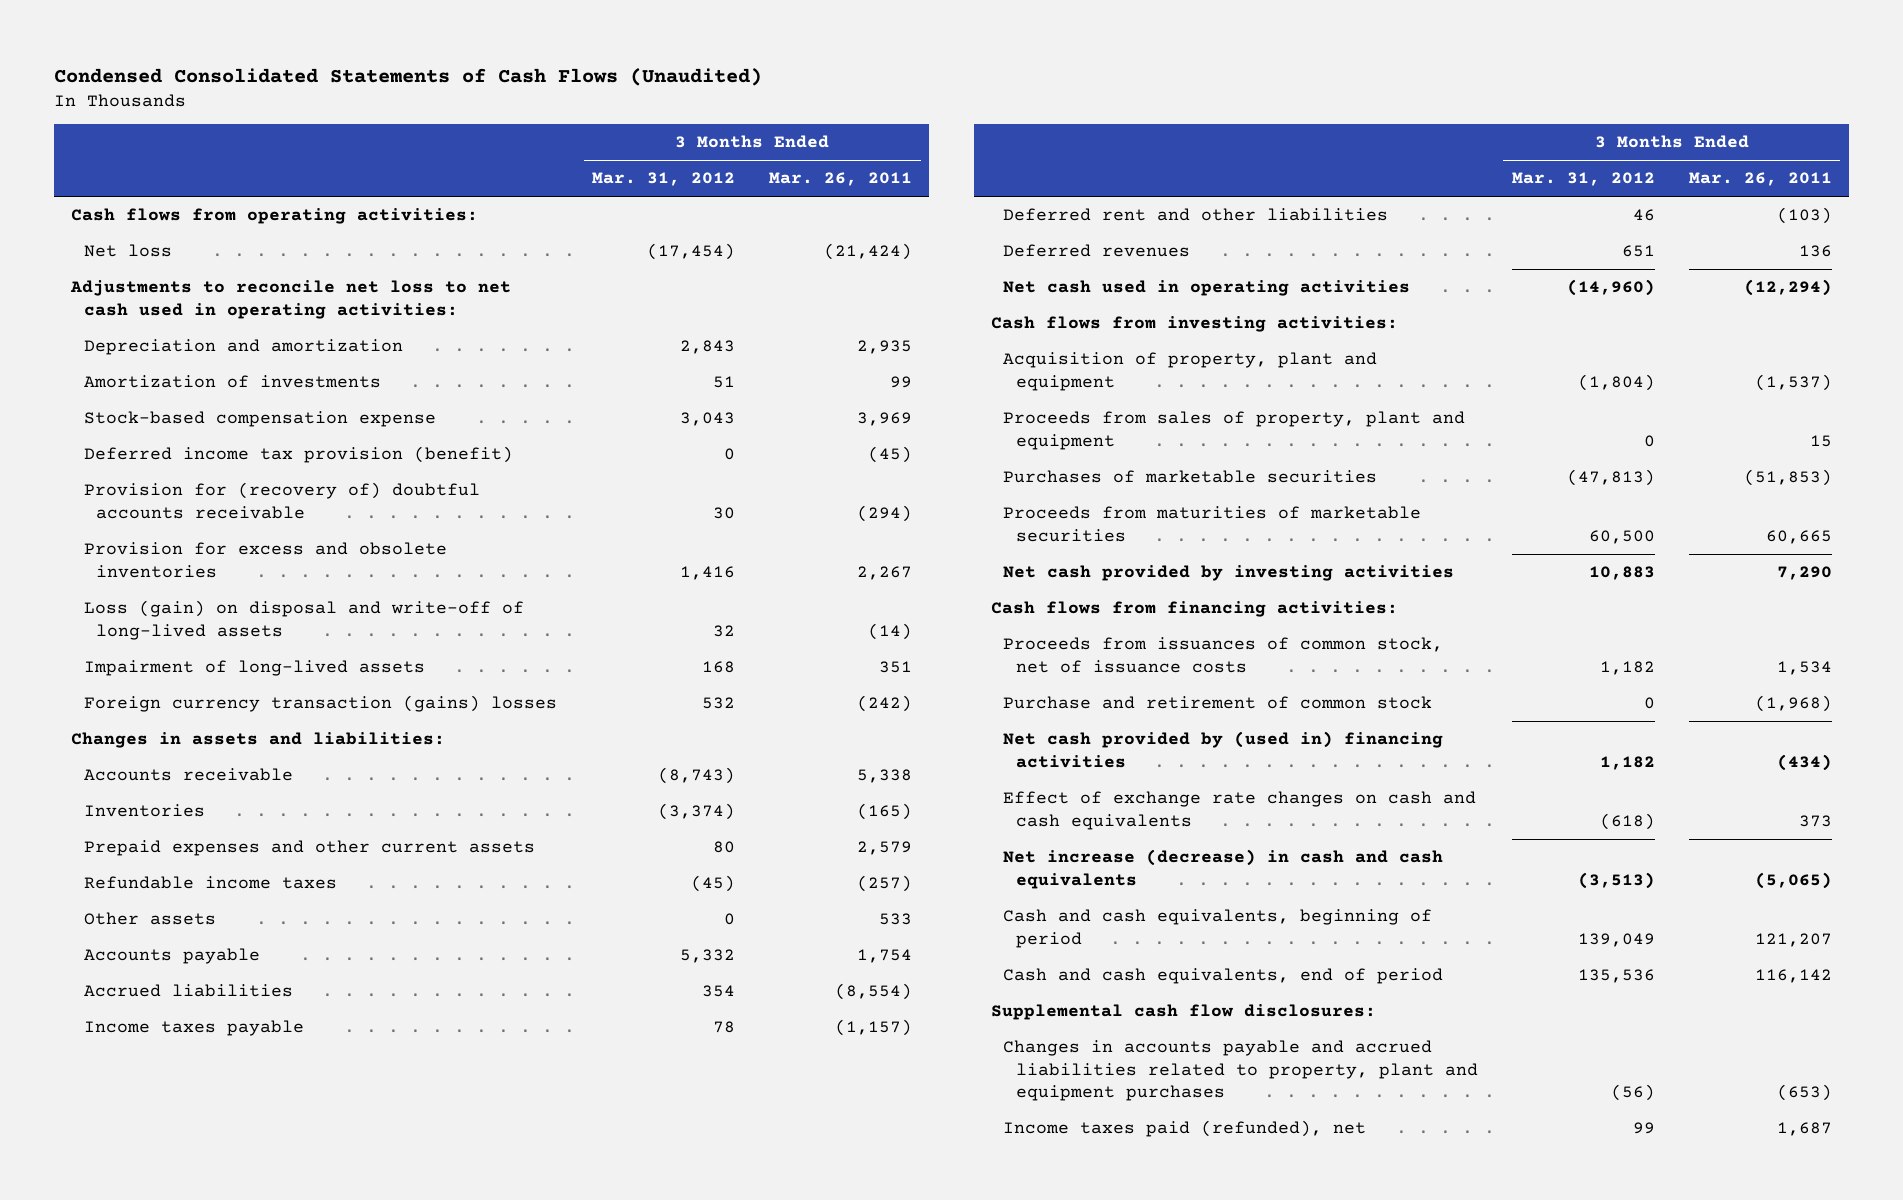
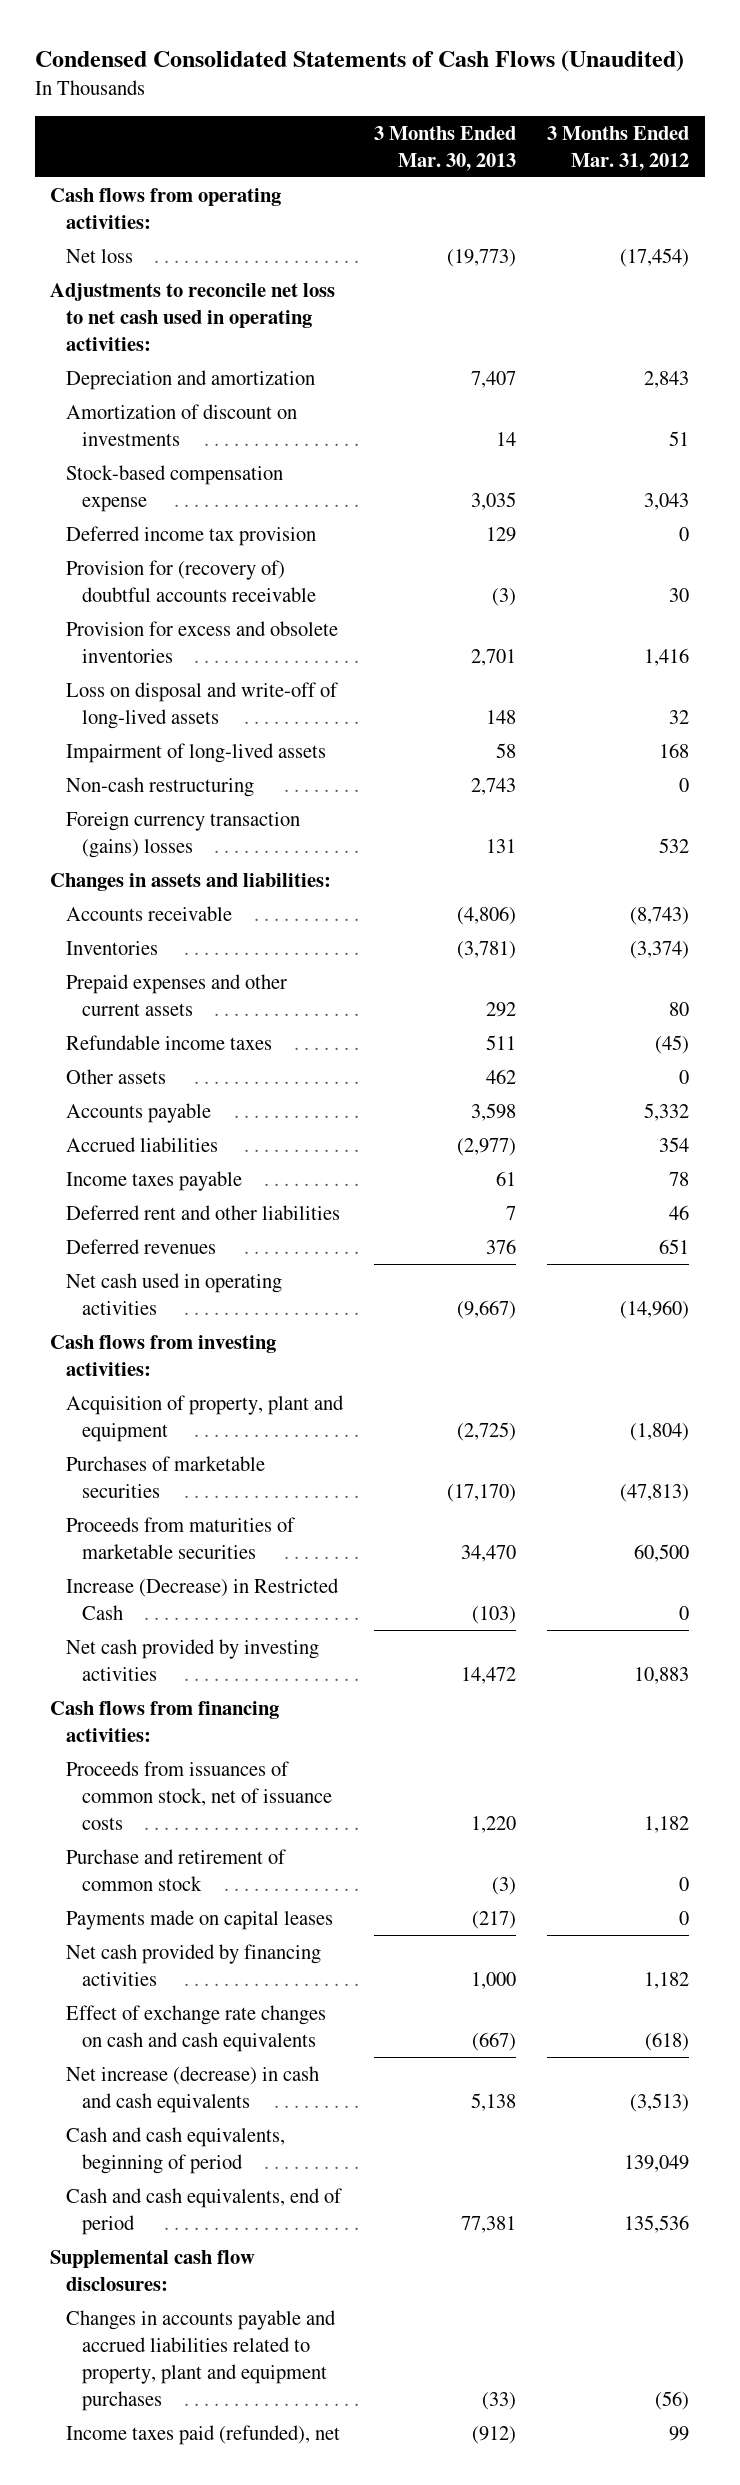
[769,172,913,187] Mar. 26, 2011 -> none
none -> [374,125,517,171] 3 Months Ended Mar. 30, 2013
[83,375,381,389] Amortization of investments -> [66,403,298,446] Amortization of discount on investments
[83,446,513,464] Deferred income tax provision (benefit) -> [66,525,317,546] Deferred income tax provision
[83,600,524,640] Loss (gain) on disposal and write-off of long-lived assets -> [66,681,339,729] Loss on disposal and write-off of long-lived assets
none -> [66,776,255,797] Non-cash restructuring
[1003,411,1466,450] Proceeds from sales of property, plant and equipment -> none
none -> [66,1577,340,1620] Increase (Decrease) in Restricted Cash
none -> [66,1909,334,1930] Payments made on capital leases
[1003,731,1444,768] Net cash provided by (used in) financing activities -> [66,1943,322,1986] Net cash provided by financing activities

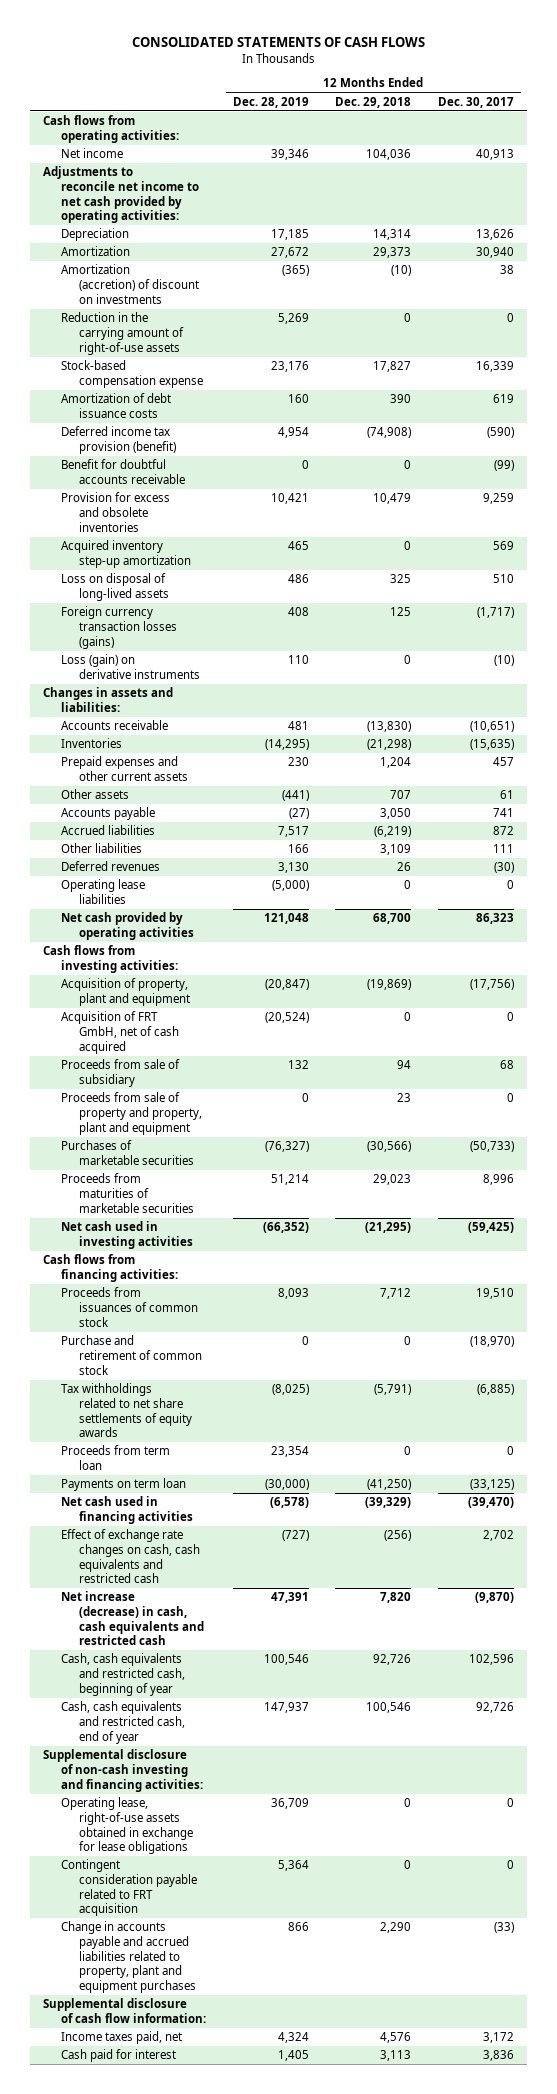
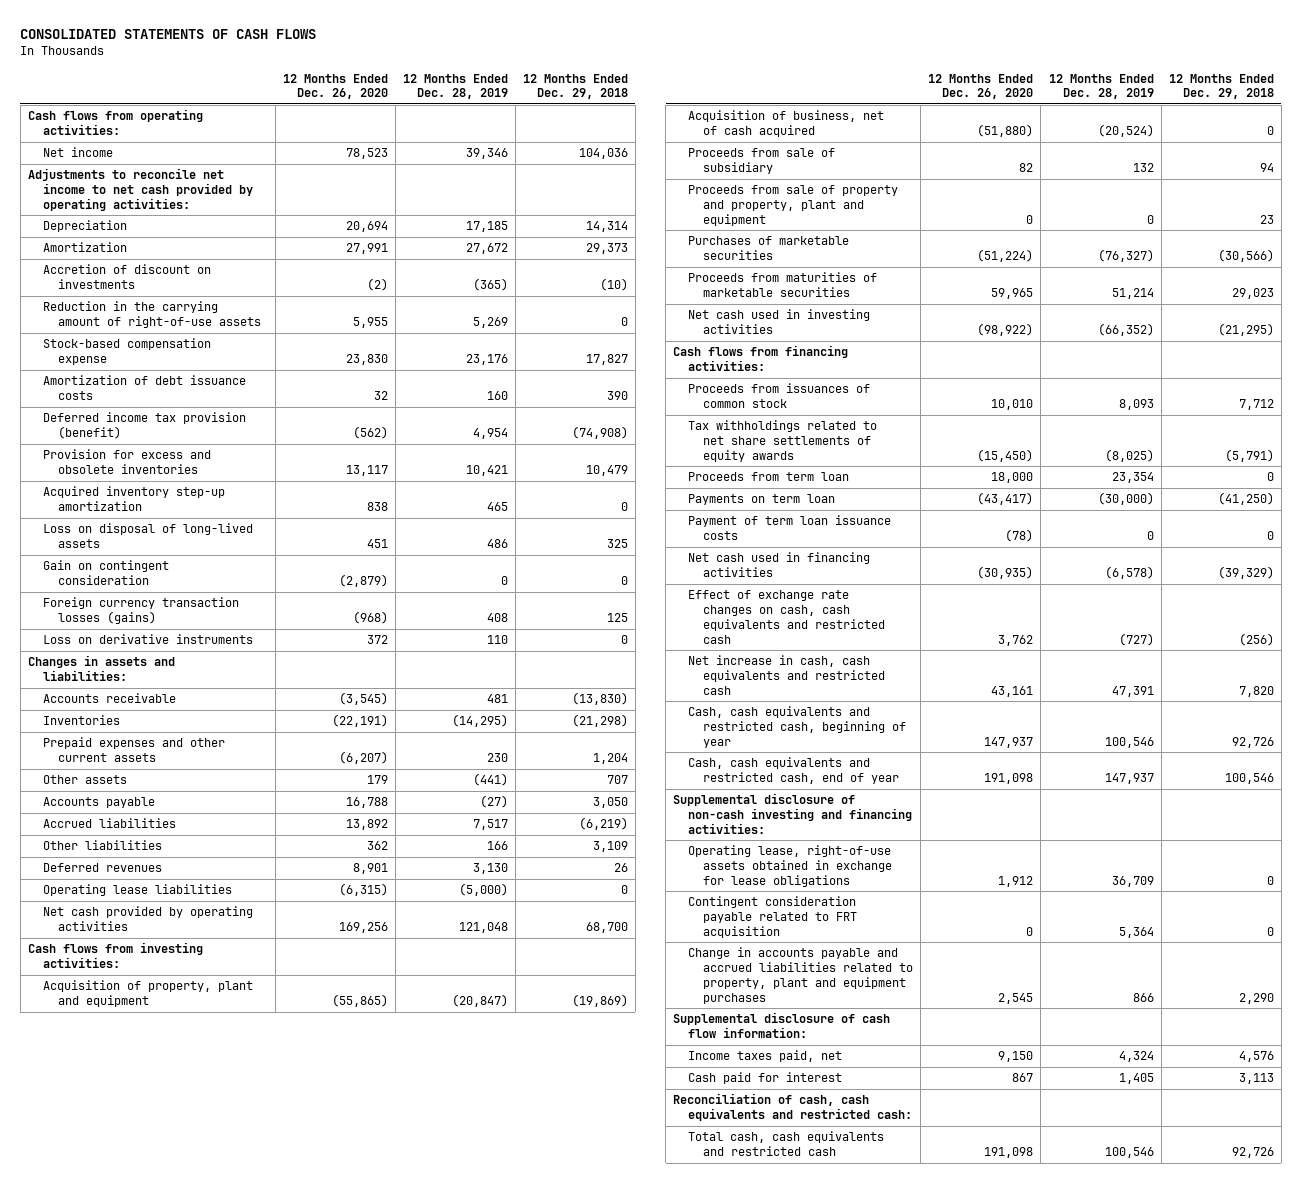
[437,96,514,108] Dec. 30, 2017 -> none
none -> [282,73,388,100] 12 Months Ended Dec. 26, 2020
[60,264,199,304] Amortization (accretion) of discount on investments -> [42,264,211,290] Accretion of discount on investments
[60,459,185,484] Benefit for doubtful accounts receivable -> none
none -> [42,560,169,586] Gain on contingent consideration
[60,654,200,679] Loss (gain) on derivative instruments -> [42,634,253,645] Loss on derivative instruments
[60,1011,179,1054] Acquisition of FRT GmbH, net of cash acquired -> [688,110,885,138] Acquisition of business, net of cash acquired
[60,1335,202,1375] Purchase and retirement of common stock -> none
none -> [688,515,892,541] Payment of term loan issuance costs
[60,1591,204,1646] Net increase (decrease) in cash, cash equivalents and restricted cash -> [688,655,886,695] Net increase in cash, cash equivalents and restricted cash
none -> [673,1093,913,1122] Reconciliation of cash, cash equivalents and restricted cash:
none -> [688,1131,885,1157] Total cash, cash equivalents and restricted cash

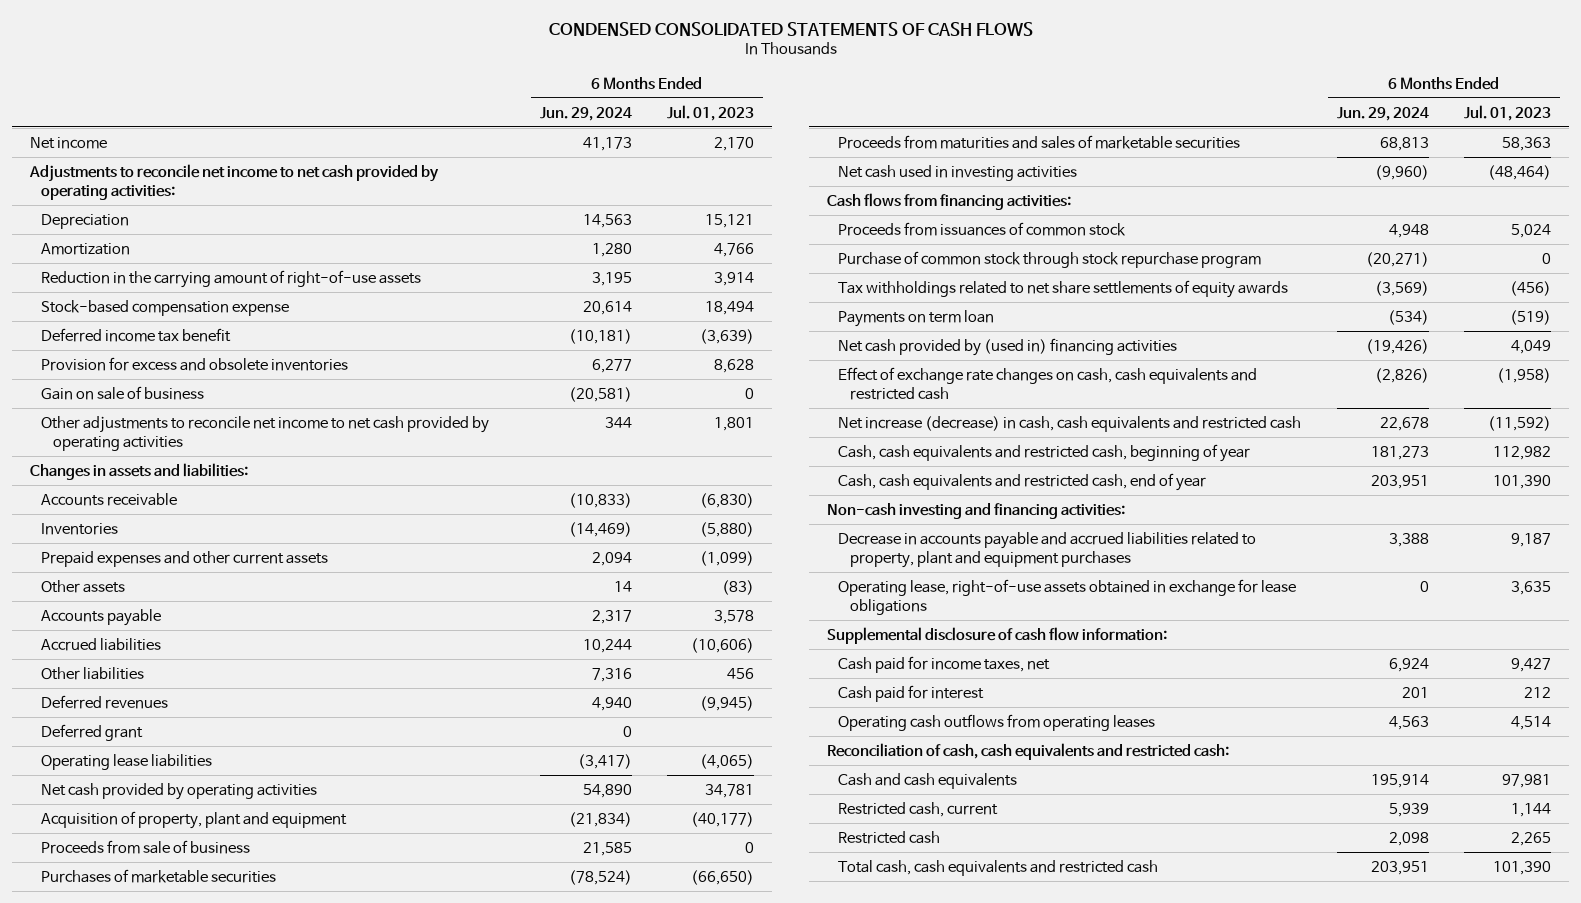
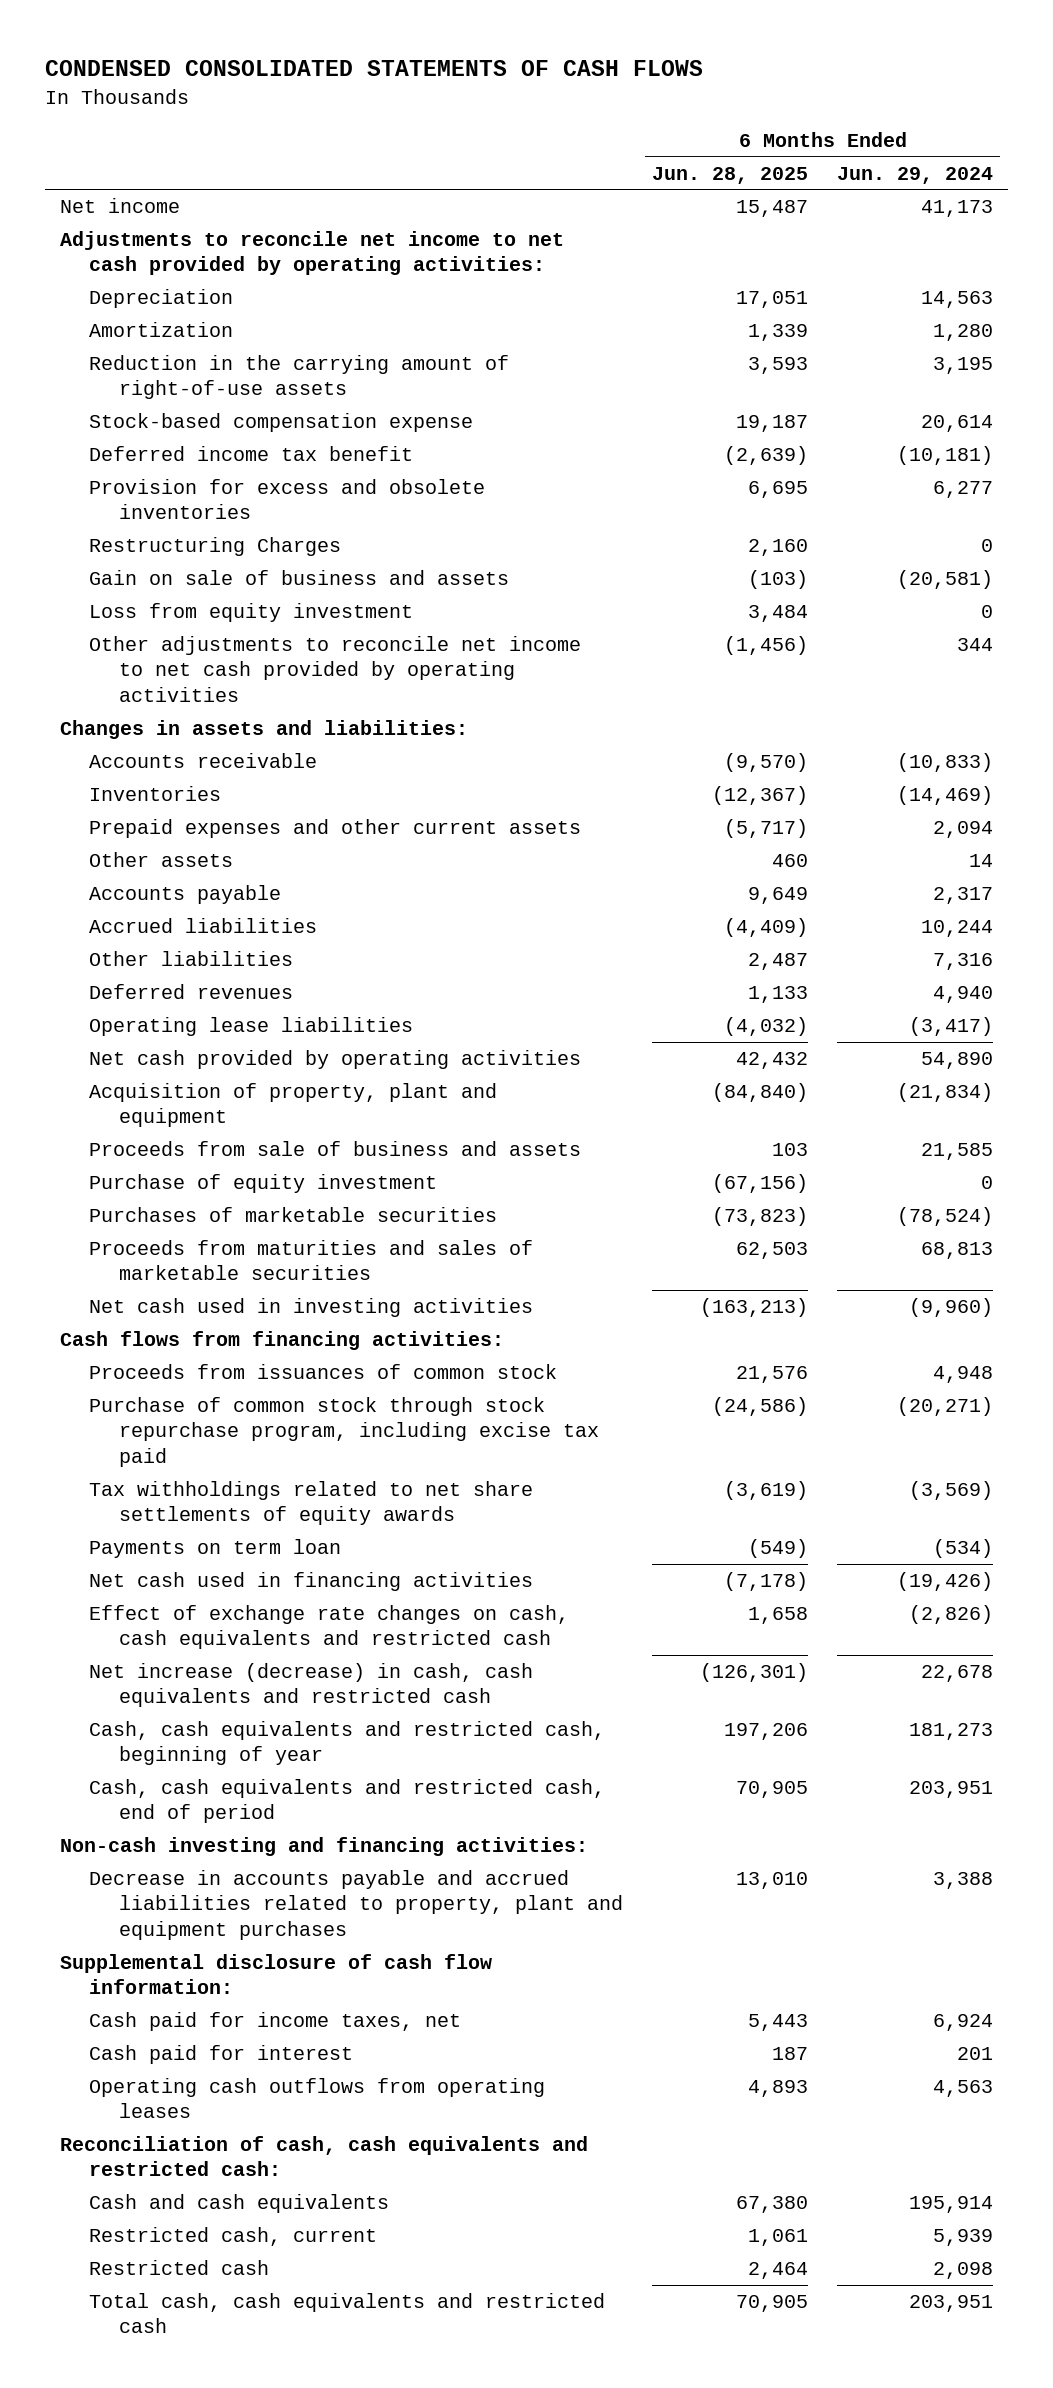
[667,104,755,121] Jul. 01, 2023 -> none
none -> [651,166,808,184] Jun. 28, 2025
none -> [89,537,342,557] Restructuring Charges
[41,385,205,400] Gain on sale of business -> [89,570,510,586] Gain on sale of business and assets
none -> [89,603,414,623] Loss from equity investment
[41,723,144,741] Deferred grant -> none
[41,839,251,854] Proceeds from sale of business -> [89,1141,582,1157] Proceeds from sale of business and assets
none -> [89,1174,438,1194] Purchase of equity investment
[838,250,1262,268] Purchase of common stock through stock repurchase program -> [89,1397,599,1467] Purchase of common stock through stock repurchase program, including excise tax paid
[838,337,1178,356] Net cash provided by (used in) financing activities -> [89,1572,534,1592] Net cash used in financing activities
[838,472,1207,491] Cash, cash equivalents and restricted cash, end of year -> [89,1779,606,1824] Cash, cash equivalents and restricted cash, end of period
[838,578,1297,615] Operating lease, right-of-use assets obtained in exchange for lease obligations -> none

